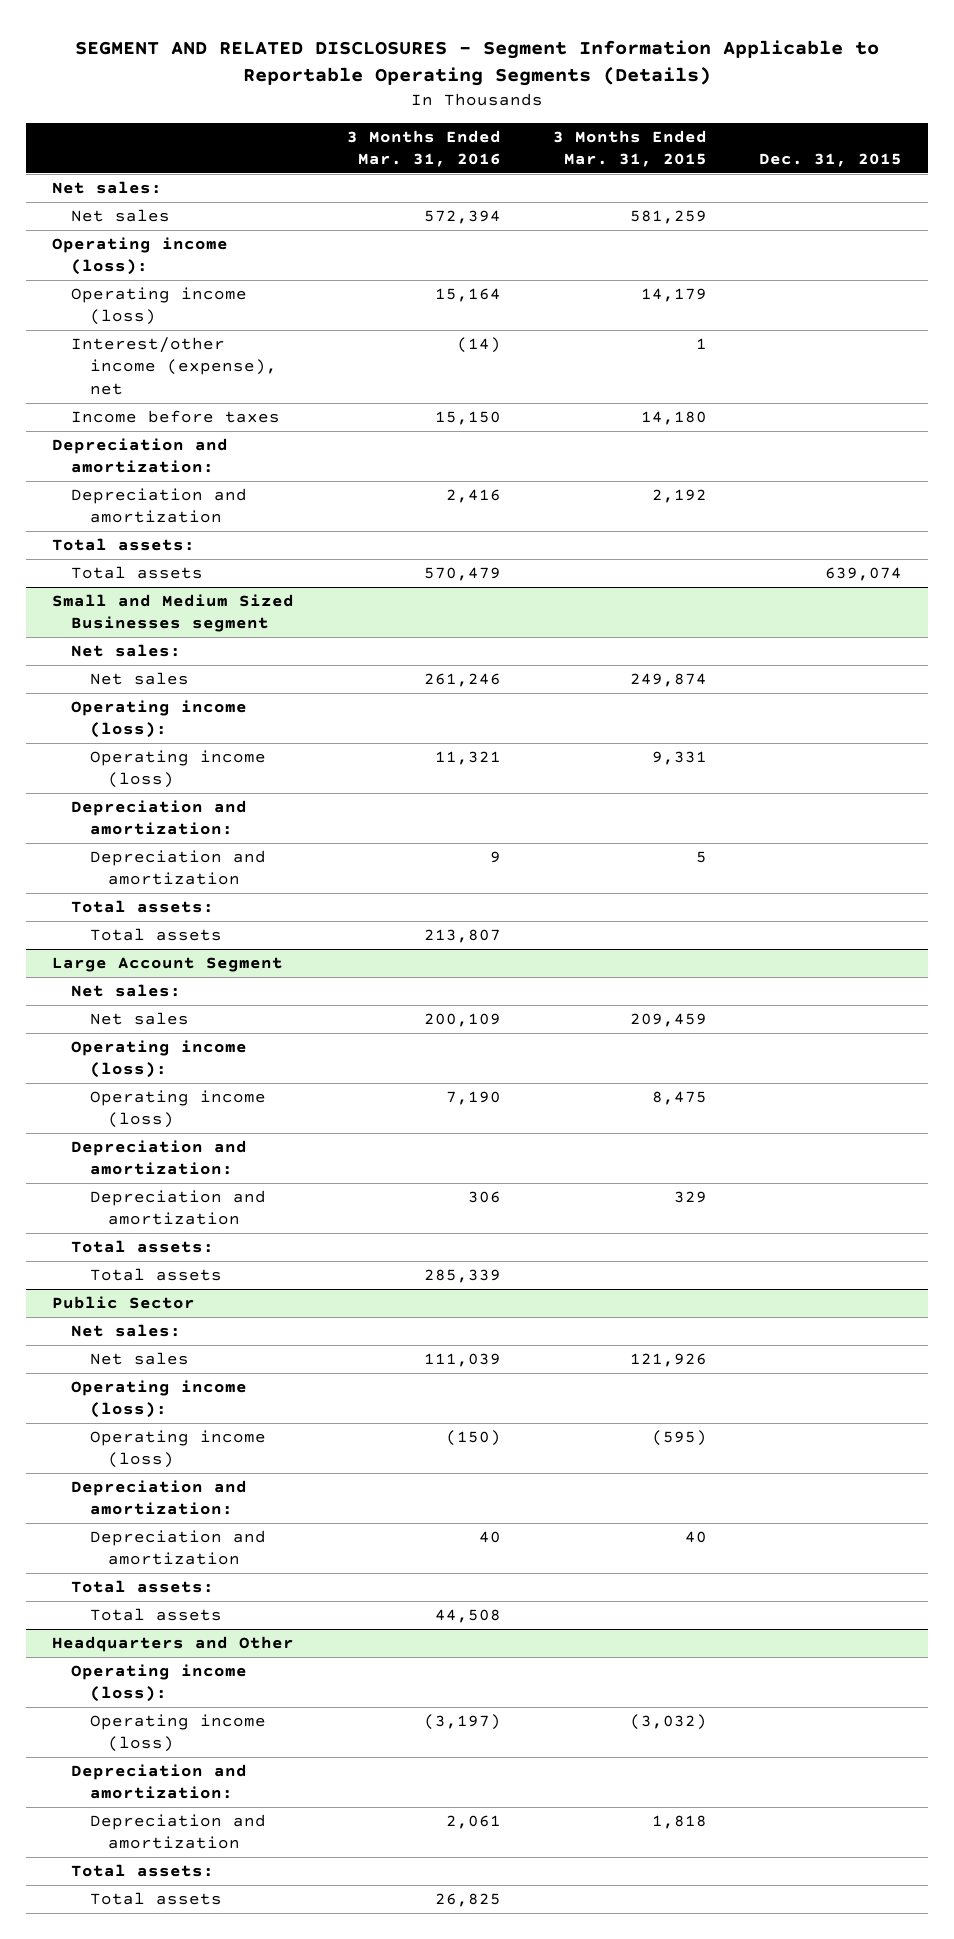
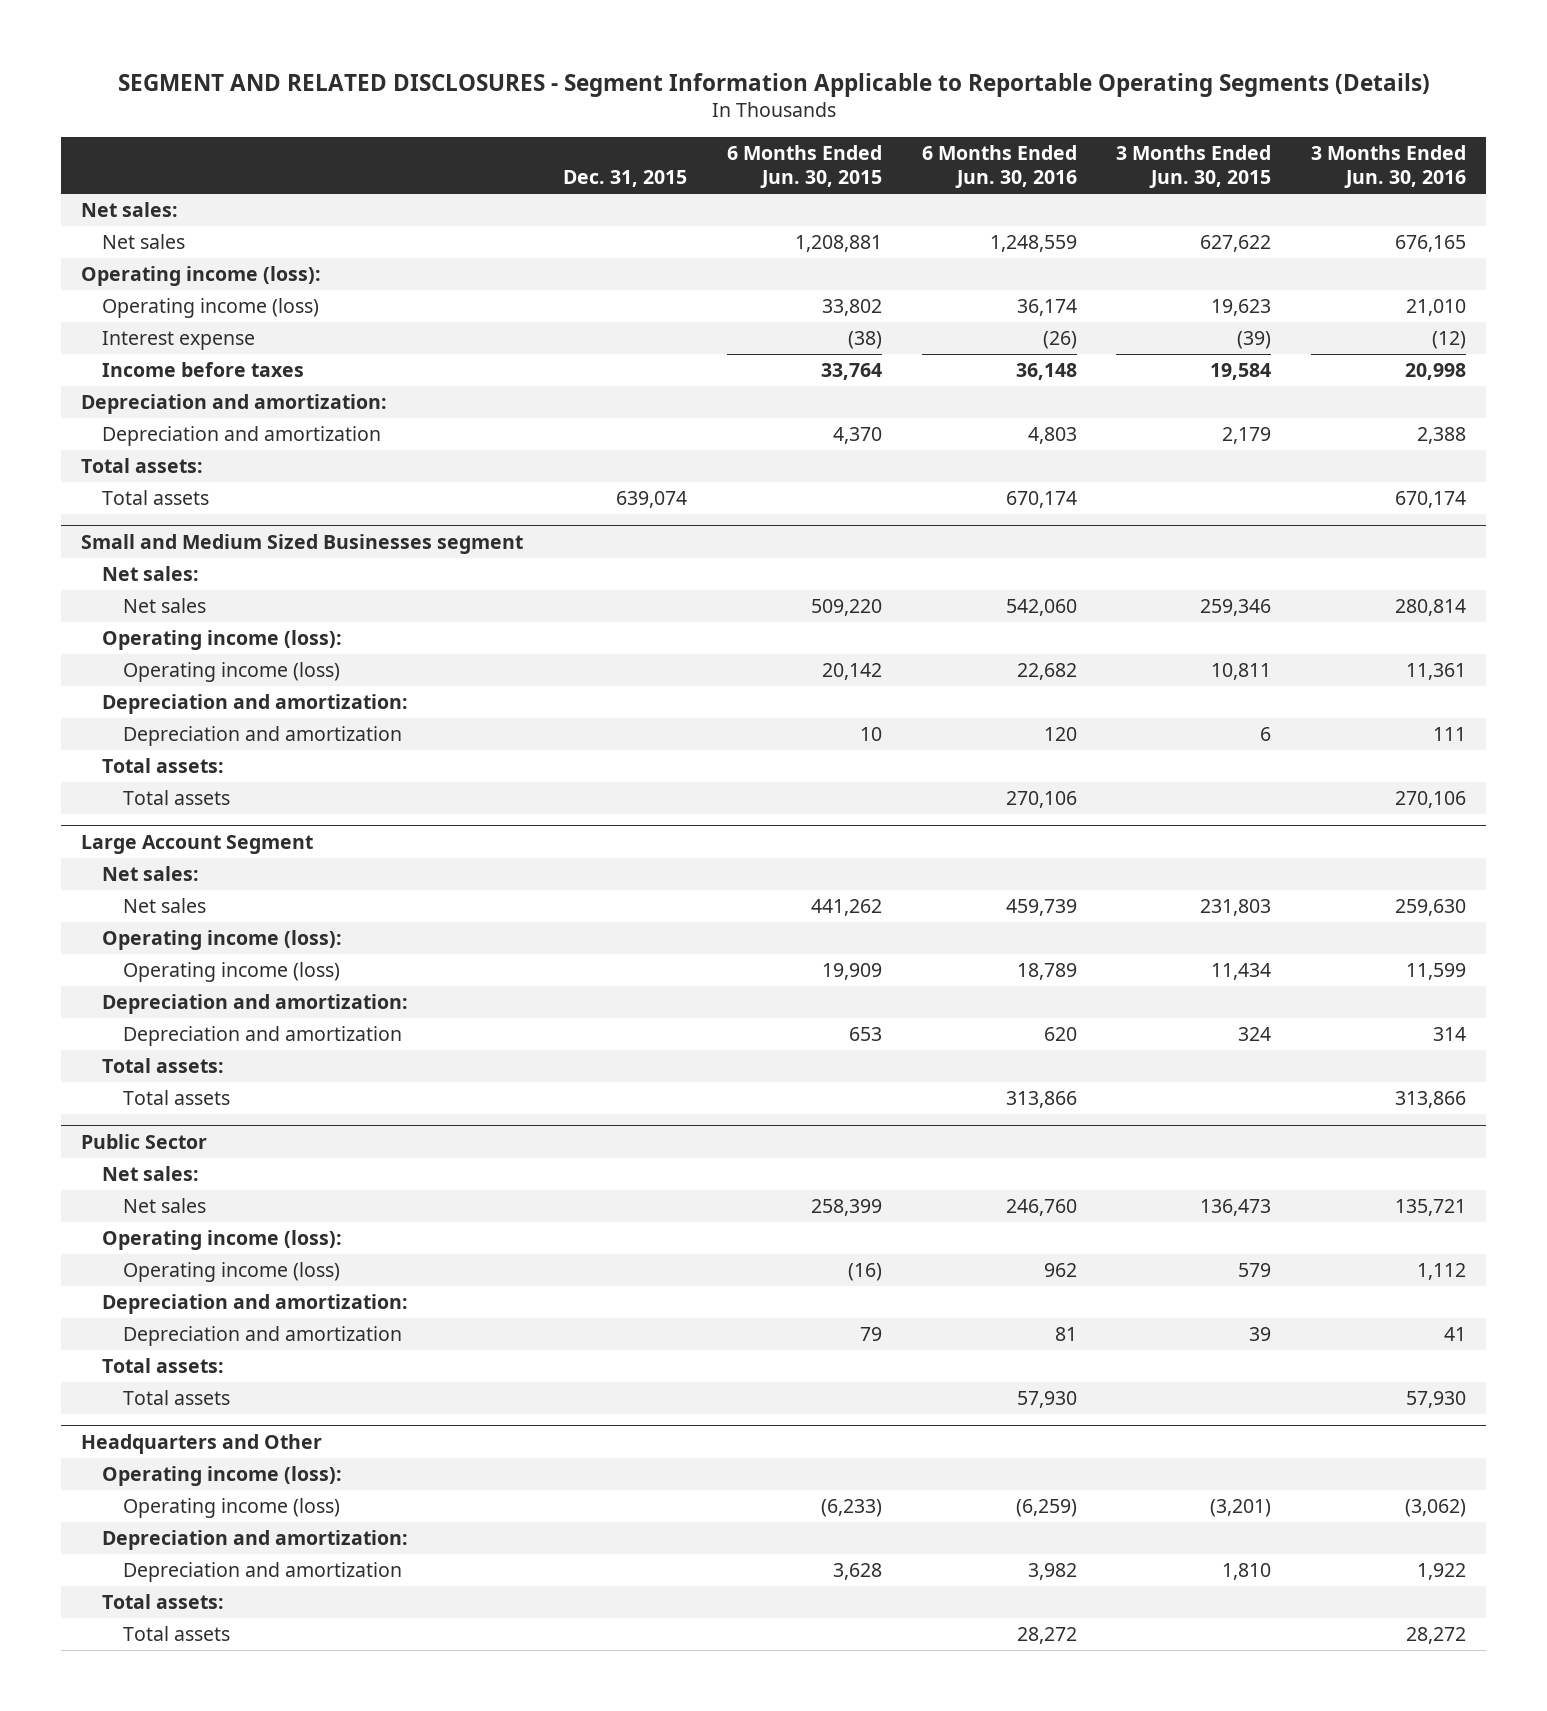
[346,129,501,168] 3 Months Ended Mar. 31, 2016 -> none
[552,129,707,168] 3 Months Ended Mar. 31, 2015 -> none
none -> [726,145,882,189] 6 Months Ended Jun. 30, 2015
none -> [921,145,1077,189] 6 Months Ended Jun. 30, 2016
none -> [1116,145,1272,189] 3 Months Ended Jun. 30, 2015
none -> [1311,145,1467,189] 3 Months Ended Jun. 30, 2016
[70,337,277,395] Interest/other income (expense), net -> [101,331,255,351] Interest expense

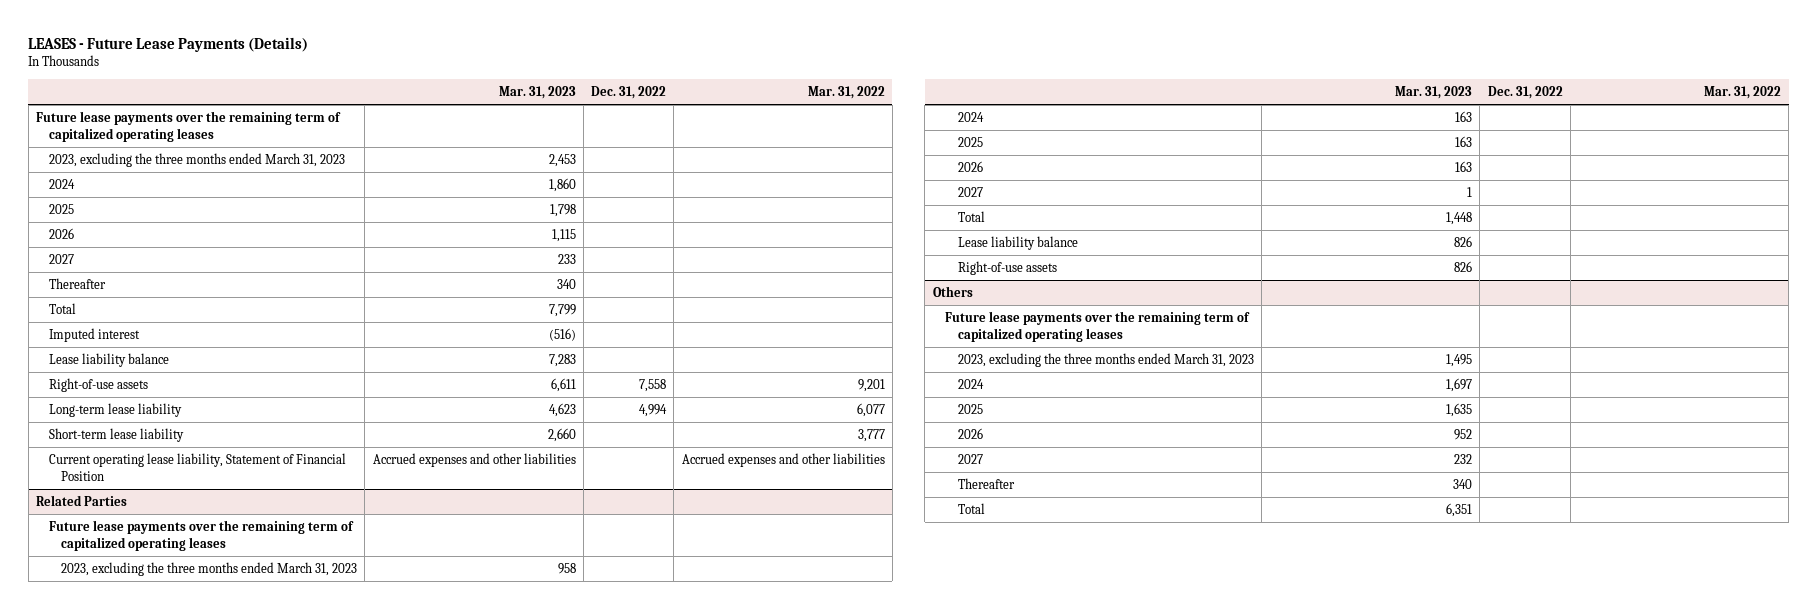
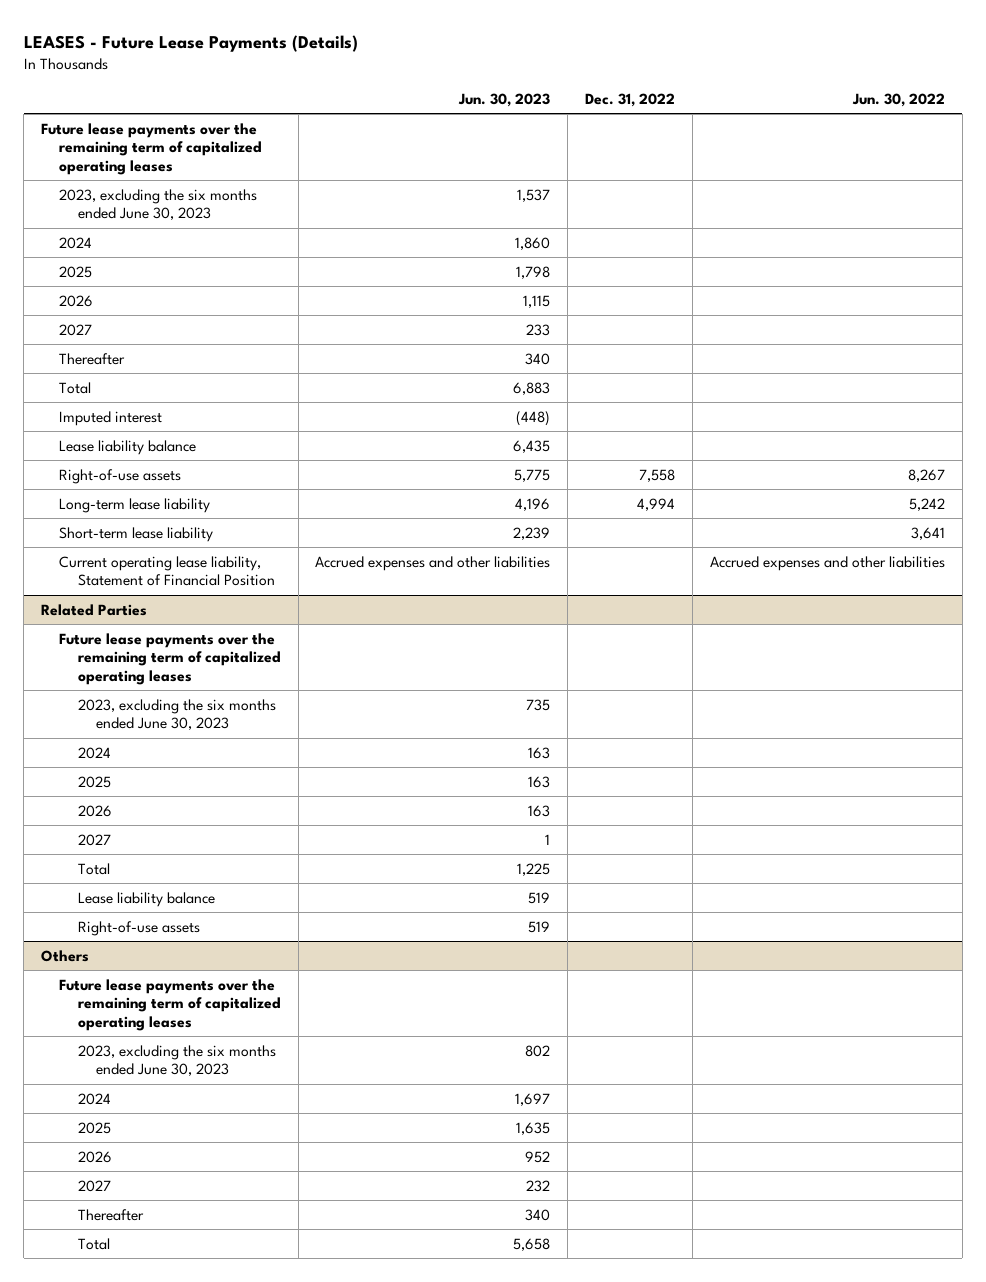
[498,85,576,99] Mar. 31, 2023 -> none
[807,85,885,99] Mar. 31, 2022 -> none
none -> [458,93,551,108] Jun. 30, 2023
none -> [851,93,945,108] Jun. 30, 2022
[48,152,345,167] 2023, excluding the three months ended March 31, 2023 -> [59,188,258,221] 2023, excluding the six months ended June 30, 2023
[61,561,358,576] 2023, excluding the three months ended March 31, 2023 -> [77,698,276,731] 2023, excluding the six months ended June 30, 2023
[957,352,1254,367] 2023, excluding the three months ended March 31, 2023 -> [77,1044,276,1077] 2023, excluding the six months ended June 30, 2023

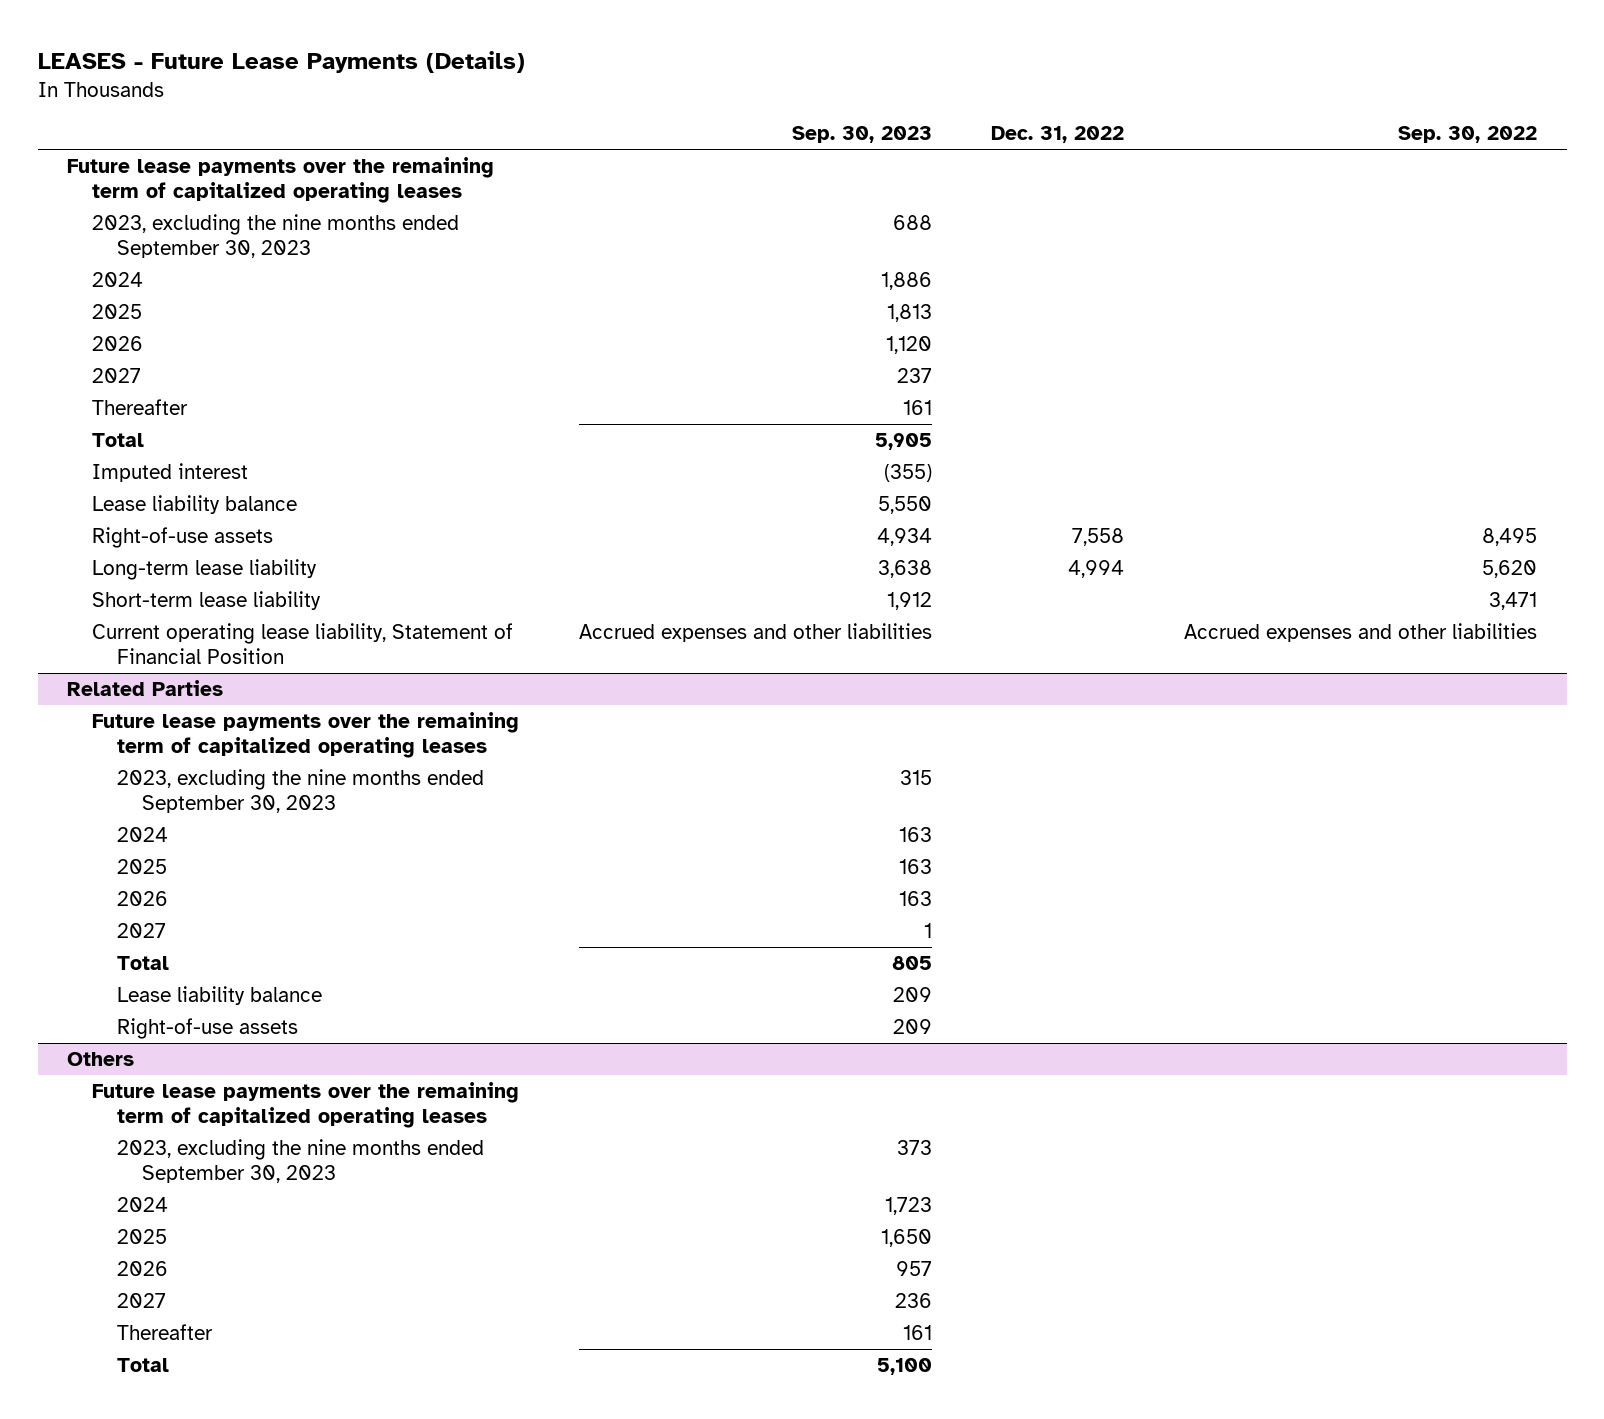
[458,93,551,108] Jun. 30, 2023 -> none
[851,93,945,108] Jun. 30, 2022 -> none
none -> [791,126,932,144] Sep. 30, 2023
none -> [1397,126,1537,144] Sep. 30, 2022
[59,188,258,221] 2023, excluding the six months ended June 30, 2023 -> [92,213,460,258] 2023, excluding the nine months ended September 30, 2023
[77,698,276,731] 2023, excluding the six months ended June 30, 2023 -> [117,768,485,813] 2023, excluding the nine months ended September 30, 2023
[77,1044,276,1077] 2023, excluding the six months ended June 30, 2023 -> [117,1138,485,1183] 2023, excluding the nine months ended September 30, 2023

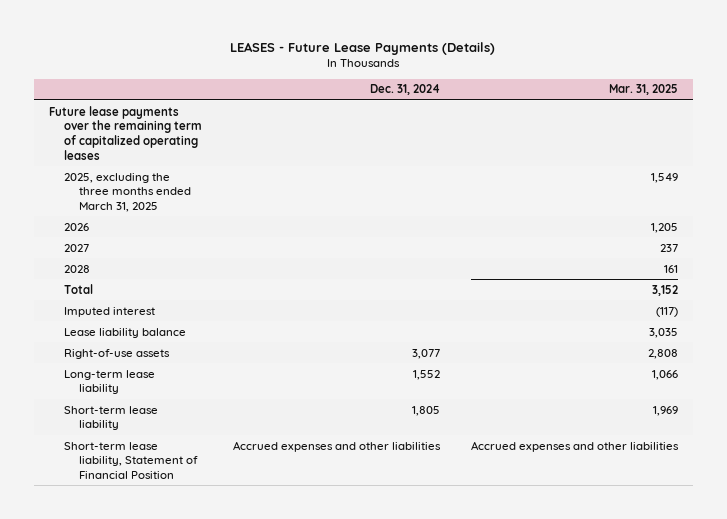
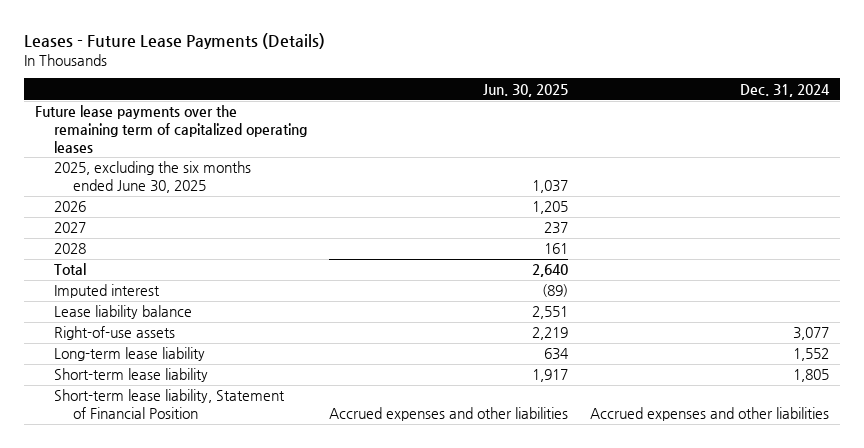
[230,41,496,55] LEASES - Future Lease Payments (Details) -> [24,32,326,49] Leases - Future Lease Payments (Details)
[608,84,678,96] Mar. 31, 2025 -> none
none -> [482,83,568,97] Jun. 30, 2025
[64,172,192,212] 2025, excluding the three months ended March 31, 2025 -> [53,161,251,194] 2025, excluding the six months ended June 30, 2025

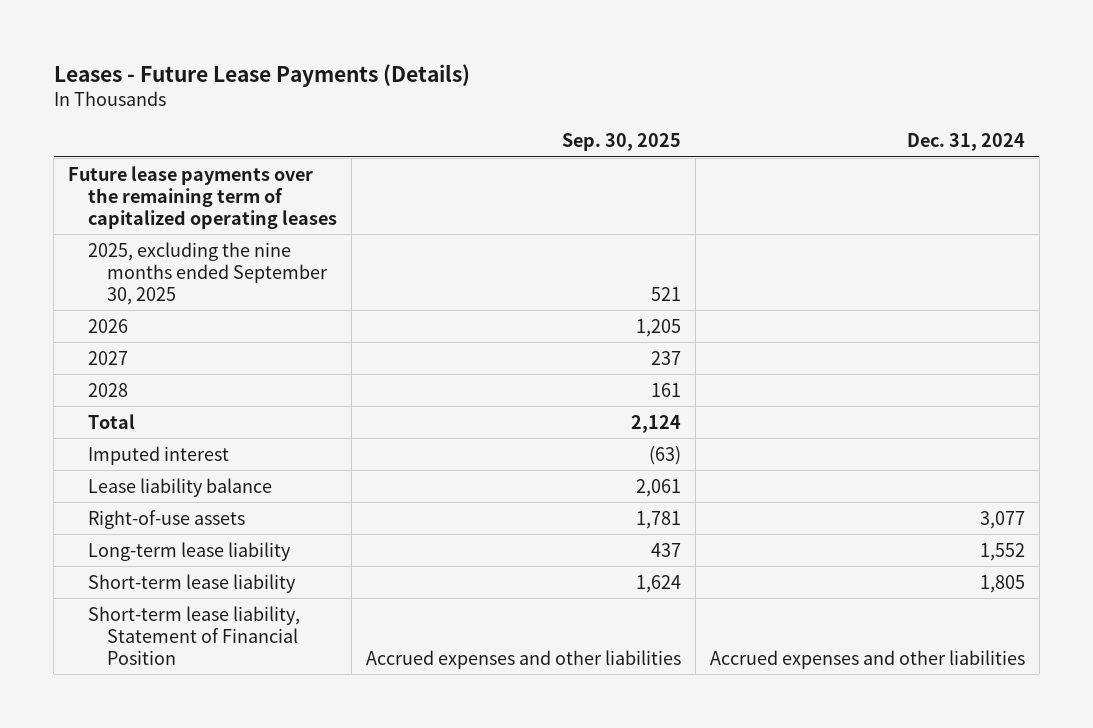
[482,83,568,97] Jun. 30, 2025 -> none
none -> [561,133,681,152] Sep. 30, 2025
[53,161,251,194] 2025, excluding the six months ended June 30, 2025 -> [87,241,329,305] 2025, excluding the nine months ended September 30, 2025

